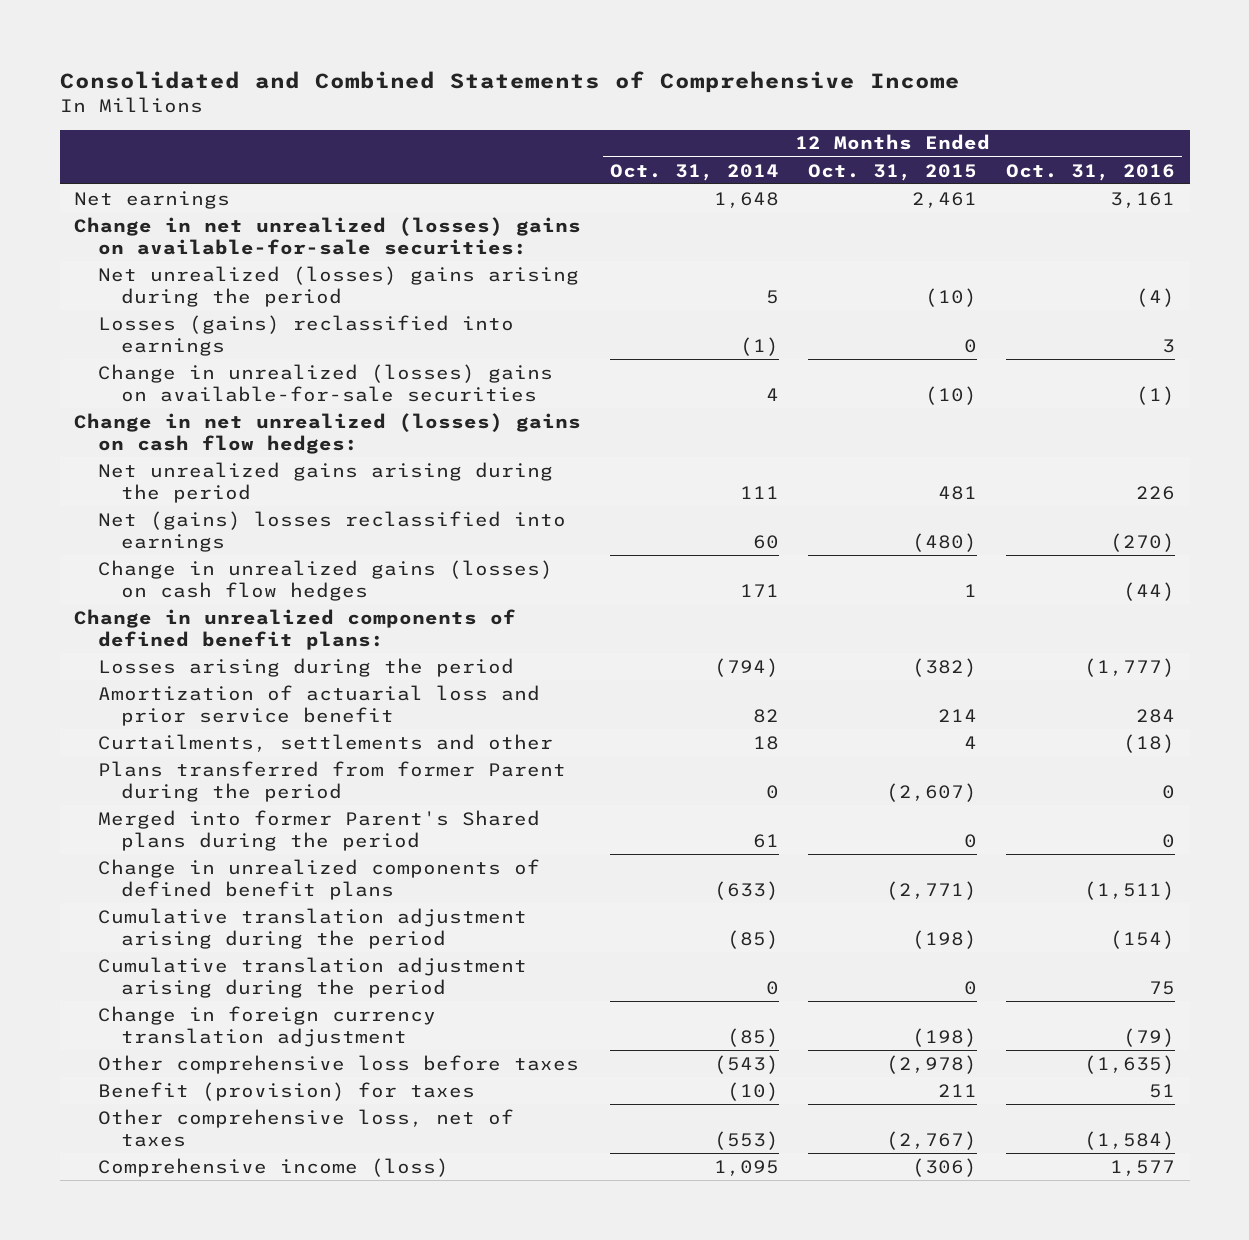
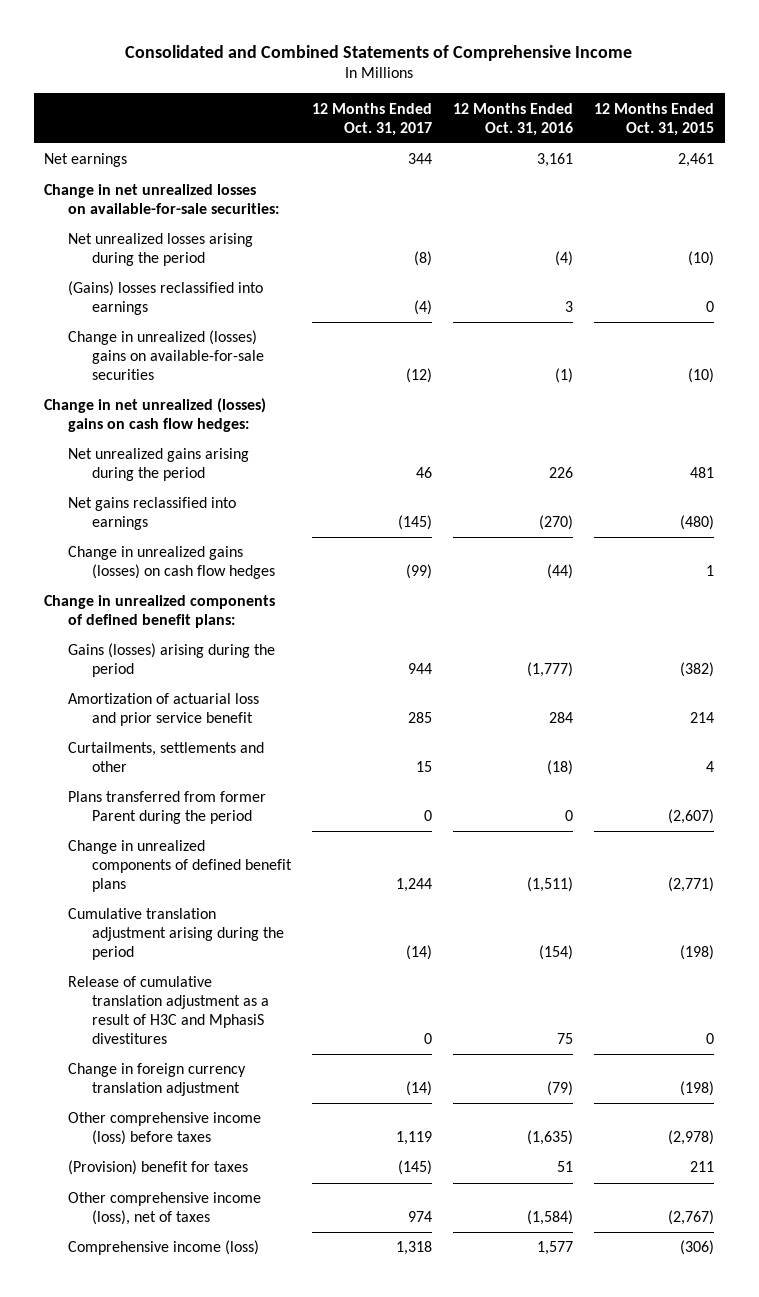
[610,163,780,181] Oct. 31, 2014 -> none
none -> [312,102,433,136] 12 Months Ended Oct. 31, 2017
[74,216,582,255] Change in net unrealized (losses) gains on available-for-sale securities: -> [44,184,280,215] Change in net unrealized losses on available-for-sale securities:
[97,265,579,307] Net unrealized (losses) gains arising during the period -> [68,233,254,267] Net unrealized losses arising during the period
[97,314,514,356] Losses (gains) reclassified into earnings -> [68,281,264,316] (Gains) losses reclassified into earnings
[97,510,566,552] Net (gains) losses reclassified into earnings -> [68,497,237,531] Net gains reclassified into earnings
[97,657,514,677] Losses arising during the period -> [68,643,276,678] Gains (losses) arising during the period
[97,809,540,851] Merged into former Parent's Shared plans during the period -> none
[97,956,527,998] Cumulative translation adjustment arising during the period -> [68,976,270,1044] Release of cumulative translation adjustment as a result of H3C and MphasiS divestitures
[97,1054,579,1074] Other comprehensive loss before taxes -> [68,1112,262,1146] Other comprehensive income (loss) before taxes
[97,1081,475,1101] Benefit (provision) for taxes -> [68,1160,249,1176] (Provision) benefit for taxes
[97,1108,514,1147] Other comprehensive loss, net of taxes -> [68,1192,262,1226] Other comprehensive income (loss), net of taxes

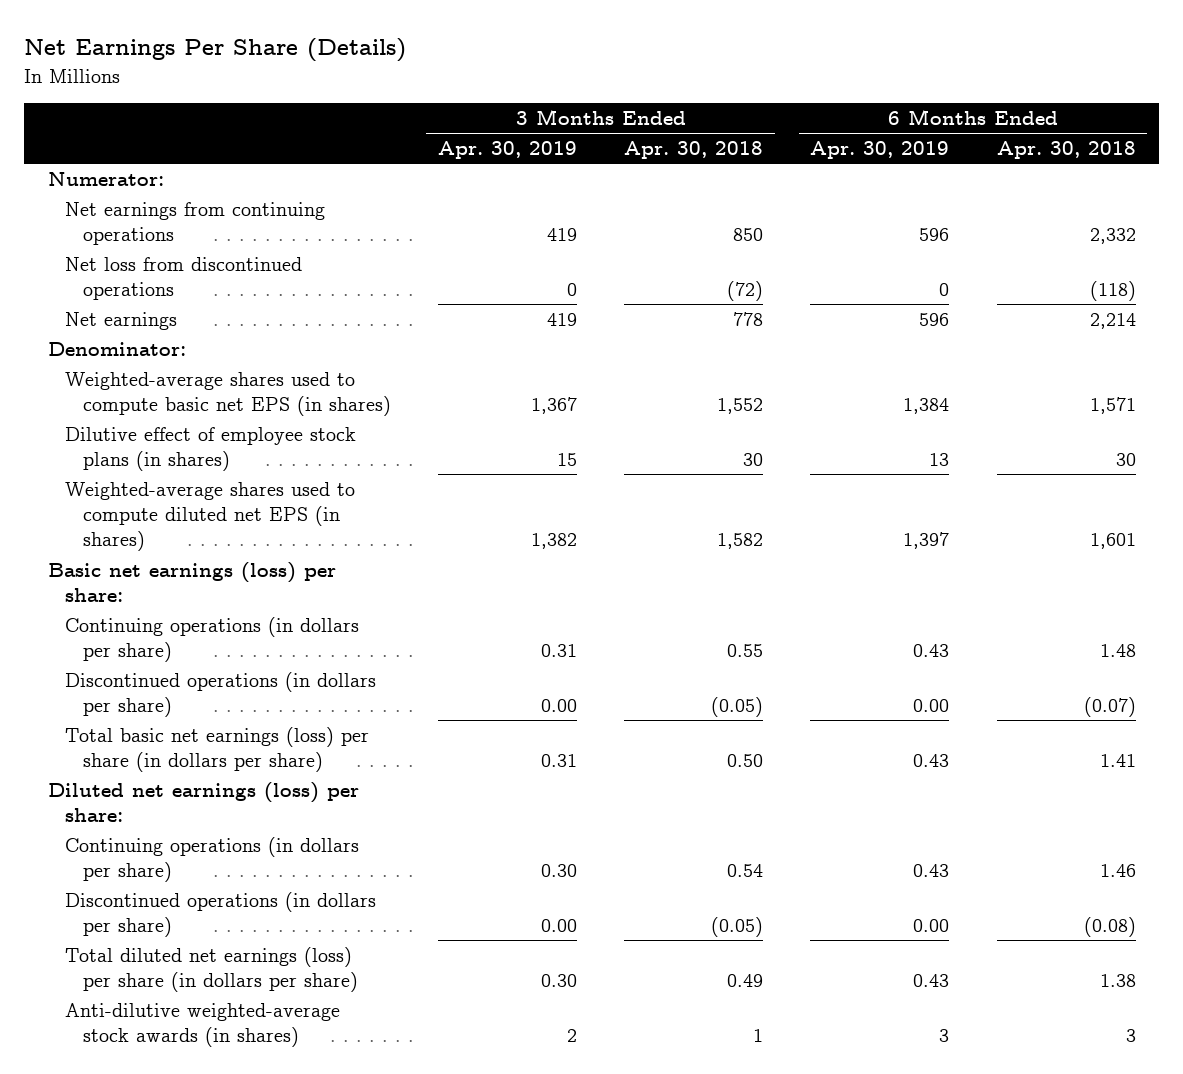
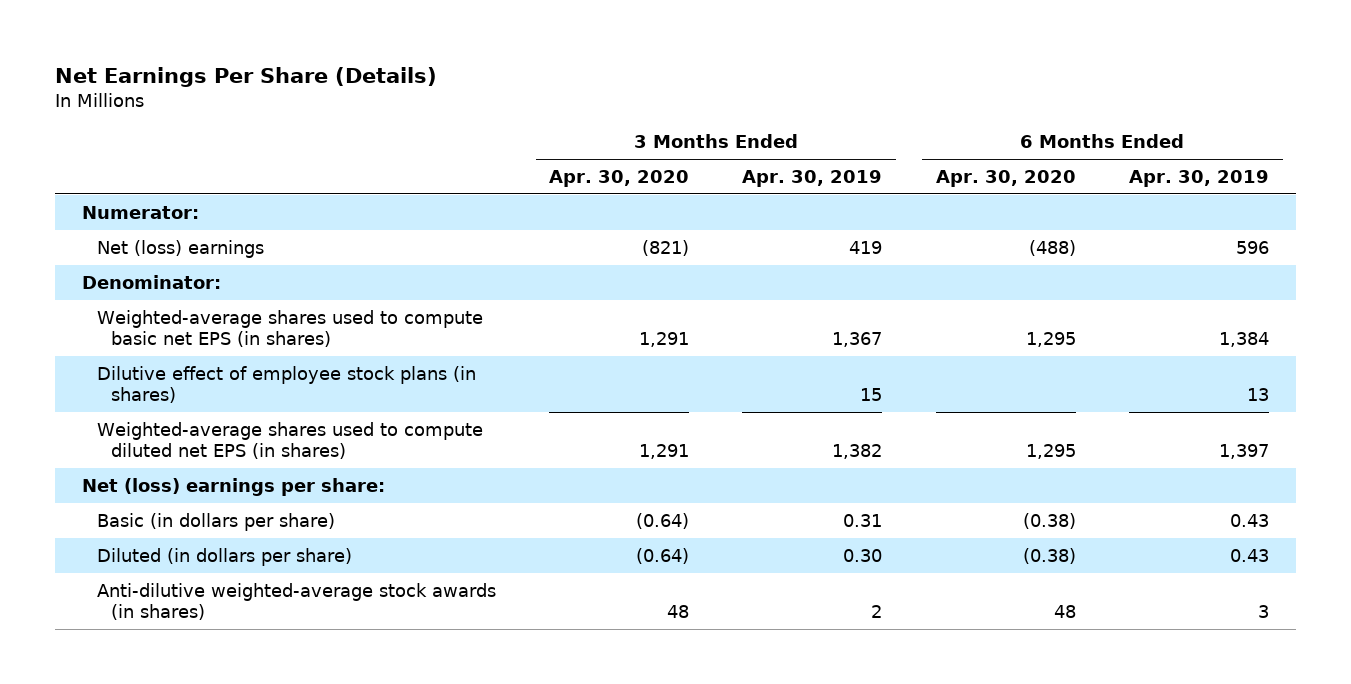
[624,141,764,160] Apr. 30, 2018 -> none
[996,141,1136,160] Apr. 30, 2018 -> none
none -> [548,169,689,187] Apr. 30, 2020
none -> [935,169,1076,187] Apr. 30, 2020
[65,202,326,246] Net earnings from continuing operations -> none
[65,257,303,301] Net loss from discontinued operations -> none
[65,312,178,331] Net earnings -> [96,239,264,258] Net (loss) earnings
[65,617,360,663] Continuing operations (in dollars per share) -> none
[65,672,377,718] Discontinued operations (in dollars per share) -> none
[47,782,359,823] Diluted net earnings (loss) per share: -> none
[65,837,360,883] Continuing operations (in dollars per share) -> none
[65,892,377,938] Discontinued operations (in dollars per share) -> none
[47,562,336,603] Basic net earnings (loss) per share: -> [81,477,385,496] Net (loss) earnings per share:
[65,727,370,773] Total basic net earnings (loss) per share (in dollars per share) -> [96,512,335,531] Basic (in dollars per share)
[65,947,358,993] Total diluted net earnings (loss) per share (in dollars per share) -> [96,547,352,566] Diluted (in dollars per share)

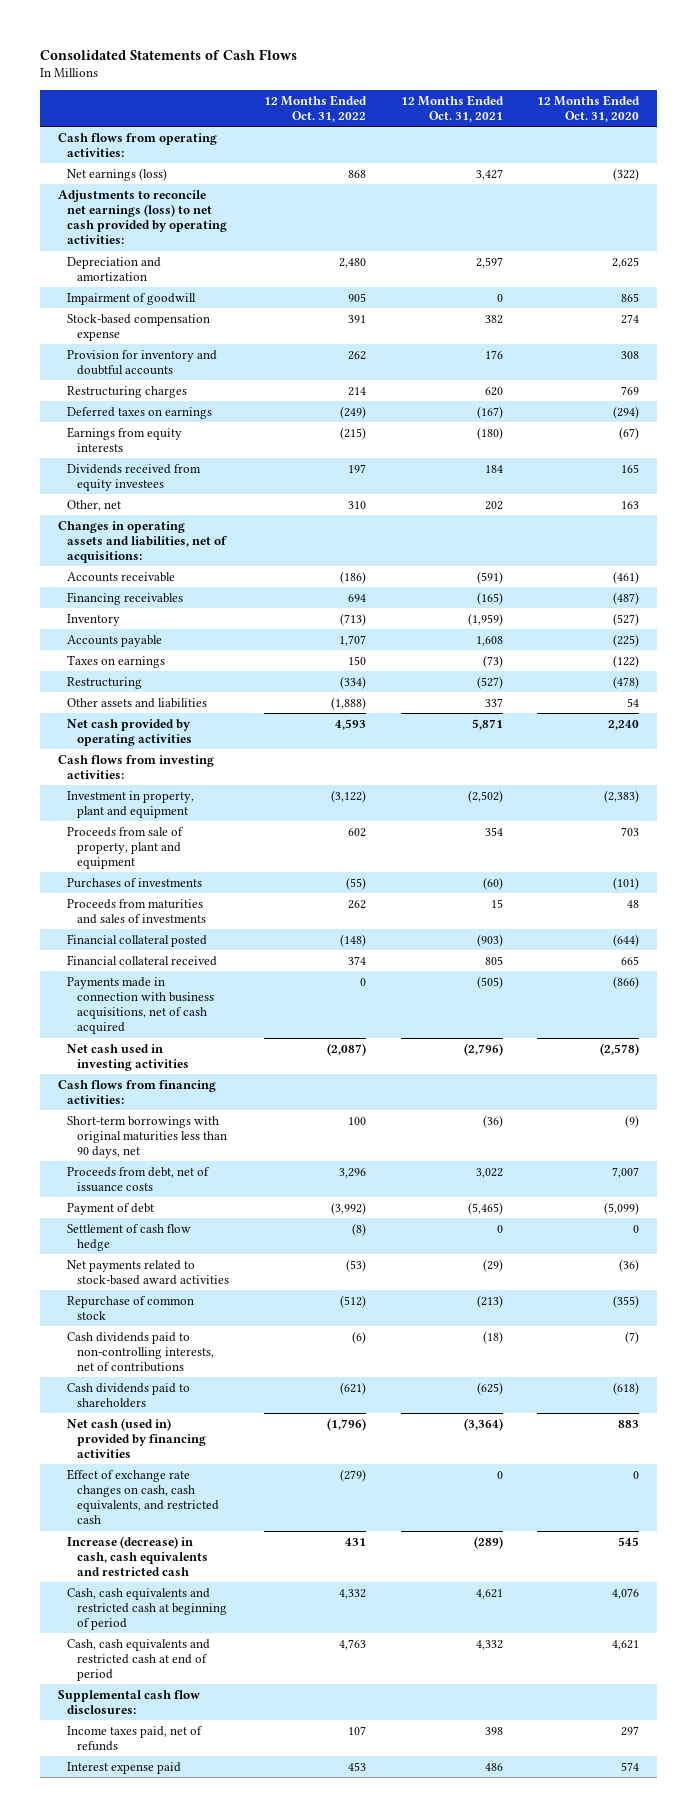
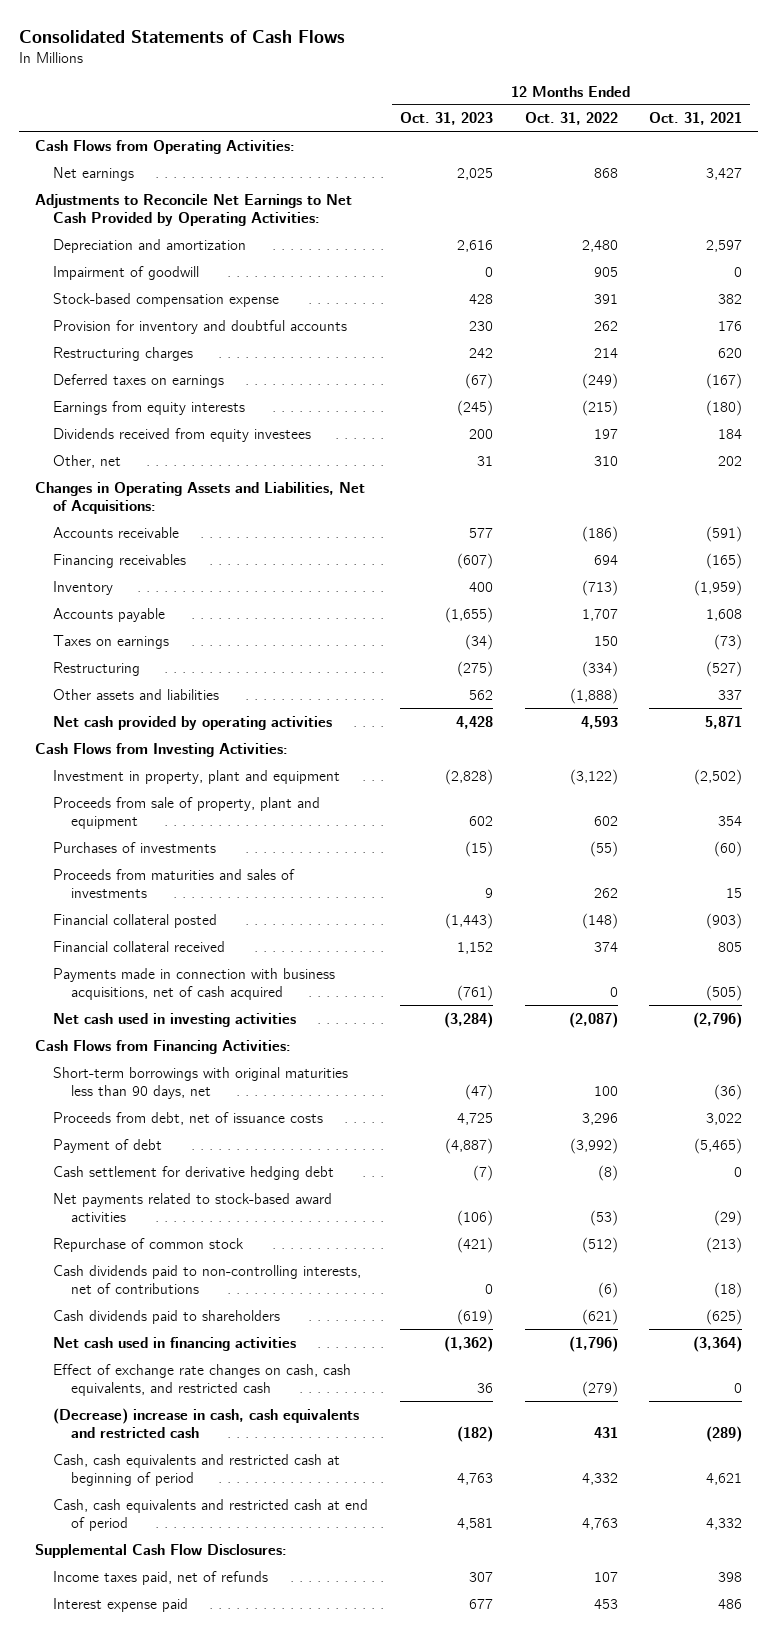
[537,94,641,123] 12 Months Ended Oct. 31, 2020 -> none
none -> [399,112,493,126] Oct. 31, 2023
[57,132,217,157] Cash flows from operating activities: -> [34,139,295,154] Cash Flows from Operating Activities:
[67,167,168,181] Net earnings (loss) -> [52,166,134,181] Net earnings
[57,189,228,245] Adjustments to reconcile net earnings (loss) to net cash provided by operating activities: -> [34,193,352,227] Adjustments to Reconcile Net Earnings to Net Cash Provided by Operating Activities:
[57,520,228,564] Changes in operating assets and liabilities, net of acquisitions: -> [34,481,365,515] Changes in Operating Assets and Liabilities, Net of Acquisitions:
[57,754,214,779] Cash flows from investing activities: -> [34,742,288,757] Cash Flows from Investing Activities:
[57,1079,216,1104] Cash flows from financing activities: -> [34,1039,291,1054] Cash Flows from Financing Activities:
[67,1223,192,1251] Settlement of cash flow hedge -> [52,1165,334,1180] Cash settlement for derivative hedging debt
[67,1417,206,1459] Net cash (used in) provided by financing activities -> [52,1336,296,1351] Net cash used in financing activities
[67,1535,208,1577] Increase (decrease) in cash, cash equivalents and restricted cash -> [52,1407,359,1439] (Decrease) increase in cash, cash equivalents and restricted cash
[57,1689,200,1714] Supplemental cash flow disclosures: -> [34,1543,287,1558] Supplemental Cash Flow Disclosures:

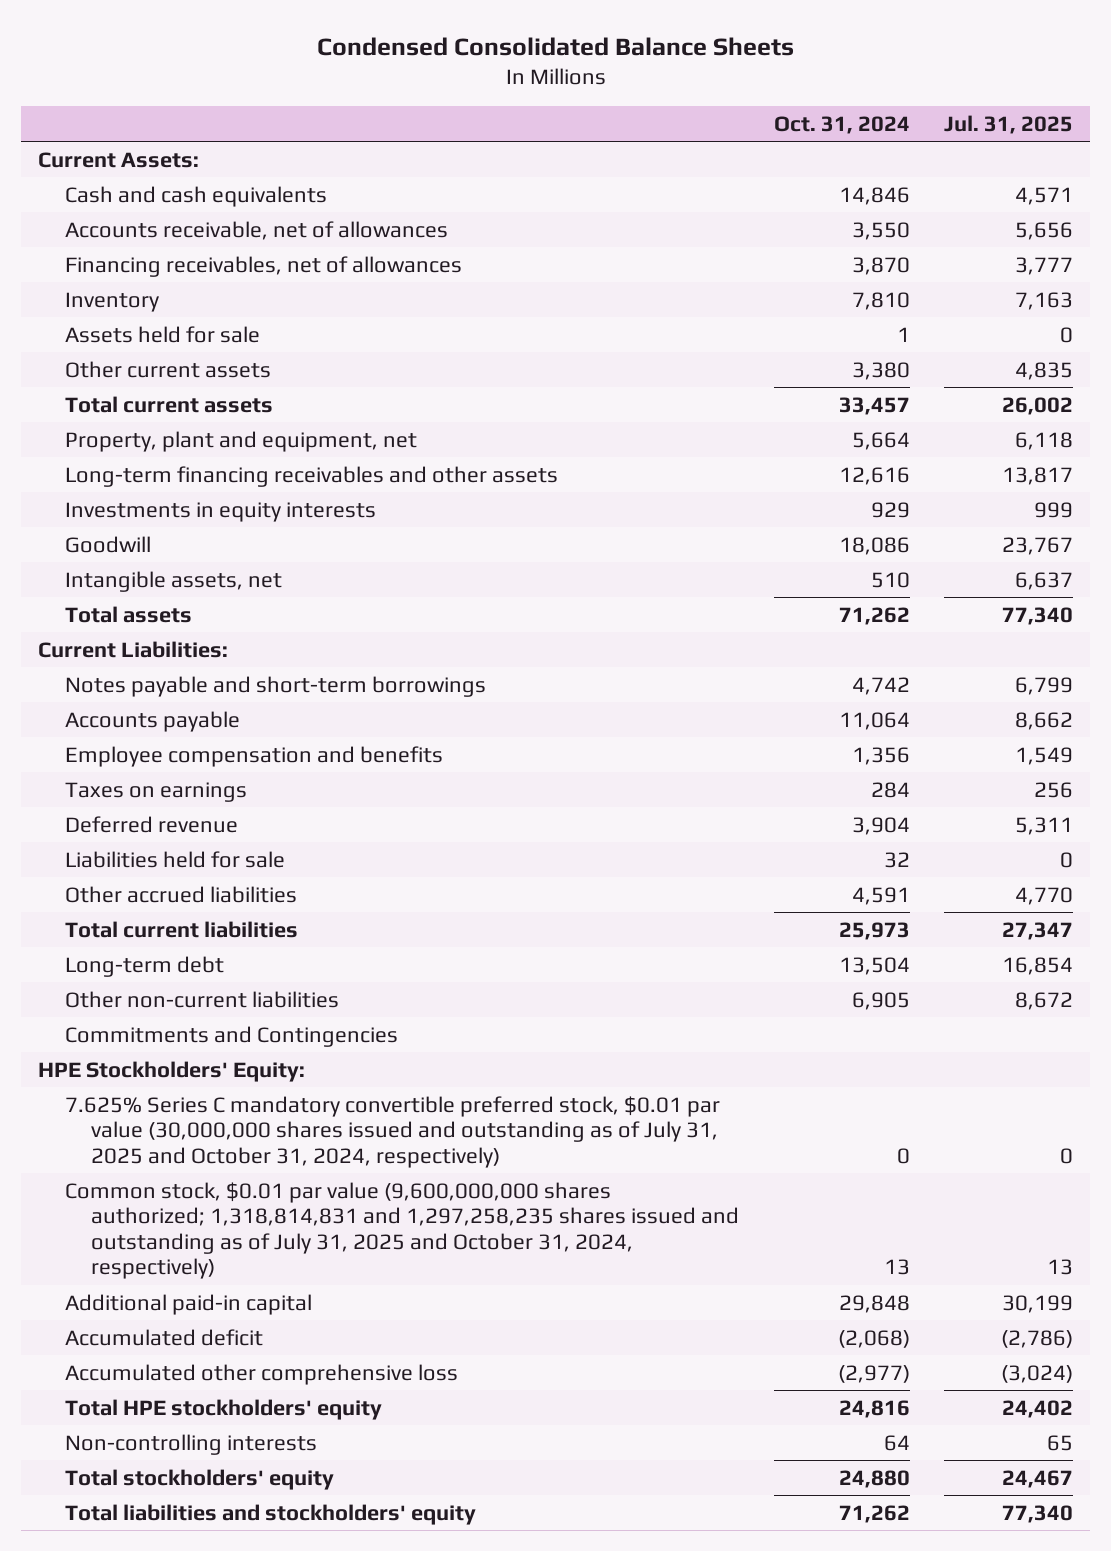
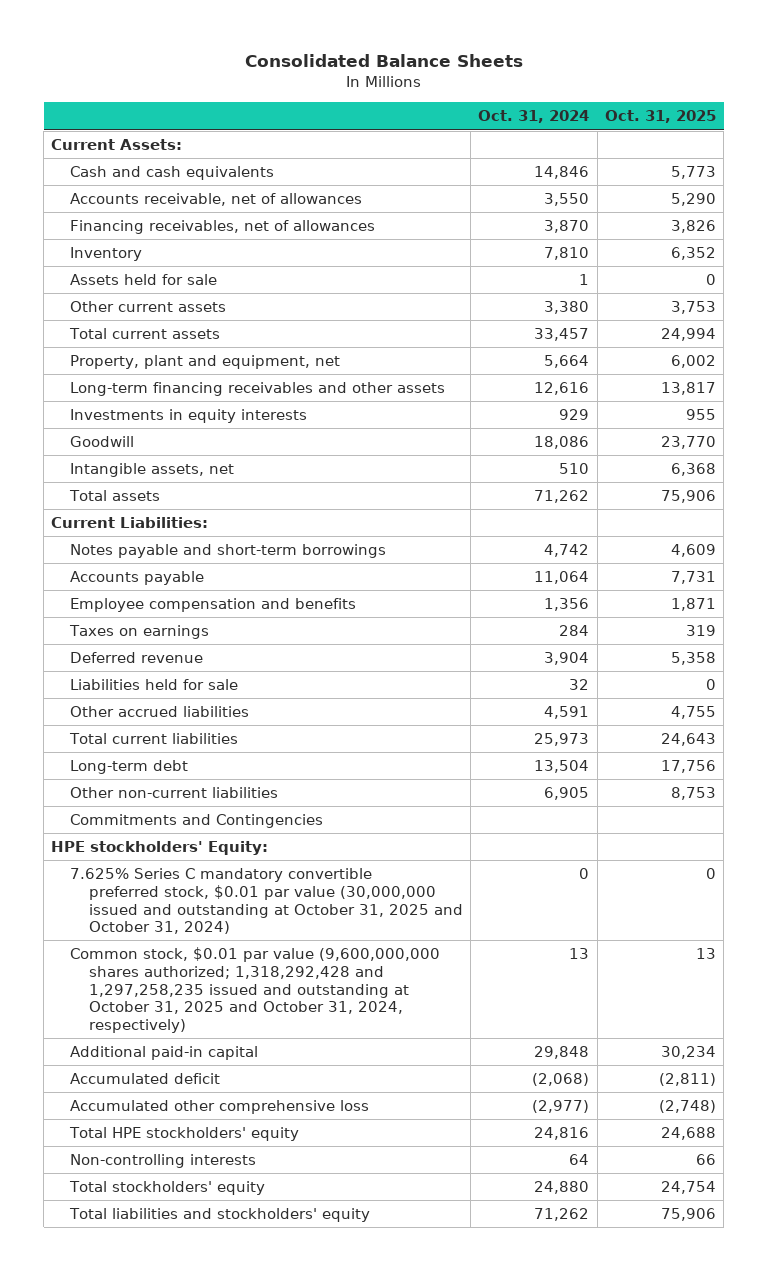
[316,36,794,56] Condensed Consolidated Balance Sheets -> [244,53,523,67] Consolidated Balance Sheets
[944,114,1074,134] Jul. 31, 2025 -> none
none -> [605,110,717,124] Oct. 31, 2025
[38,1060,306,1082] HPE Stockholders' Equity: -> [51,841,269,856] HPE stockholders' Equity:
[64,1095,720,1168] 7.625% Series C mandatory convertible preferred stock, $0.01 par value (30,000,000 shares issued and outstanding as of July 31, 2025 and October 31, 2024, respectively) -> [70,868,463,935] 7.625% Series C mandatory convertible preferred stock, $0.01 par value (30,000,000 issued and outstanding at October 31, 2025 and October 31, 2024)
[64,1181,740,1280] Common stock, $0.01 par value (9,600,000,000 shares authorized; 1,318,814,831 and 1,297,258,235 shares issued and outstanding as of July 31, 2025 and October 31, 2024, respectively) -> [70,947,441,1033] Common stock, $0.01 par value (9,600,000,000 shares authorized; 1,318,292,428 and 1,297,258,235 issued and outstanding at October 31, 2025 and October 31, 2024, respectively)

